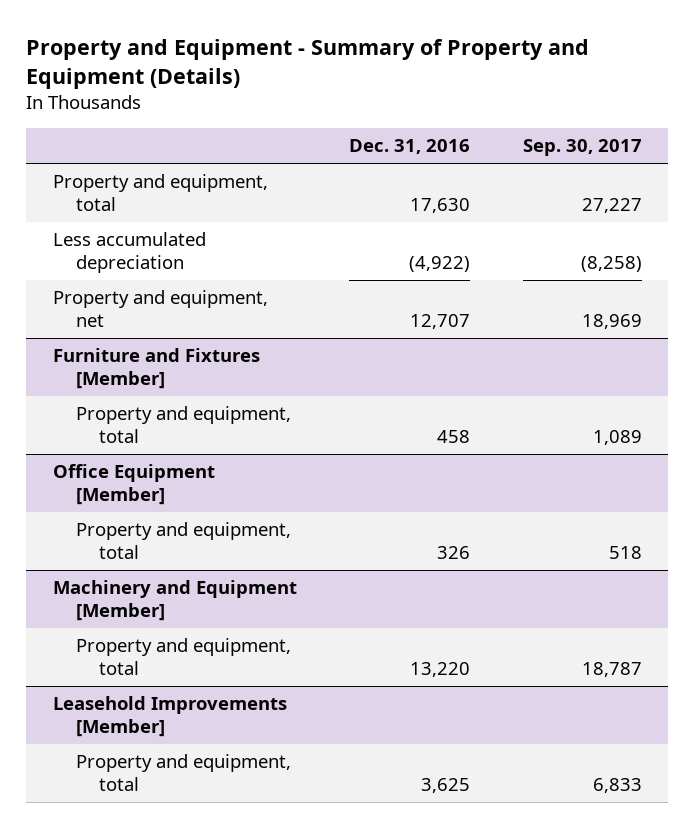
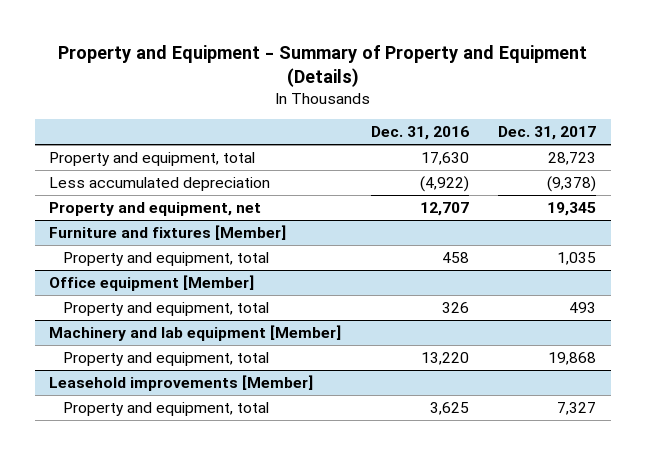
[522,139,642,157] Sep. 30, 2017 -> none
none -> [498,126,597,141] Dec. 31, 2017
[52,348,260,389] Furniture and Fixtures [Member] -> [49,224,287,240] Furniture and fixtures [Member]
[52,464,215,505] Office Equipment [Member] -> [49,274,255,291] Office equipment [Member]
[52,580,297,621] Machinery and Equipment [Member] -> [49,324,342,341] Machinery and lab equipment [Member]
[52,696,287,737] Leasehold Improvements [Member] -> [49,374,314,391] Leasehold improvements [Member]

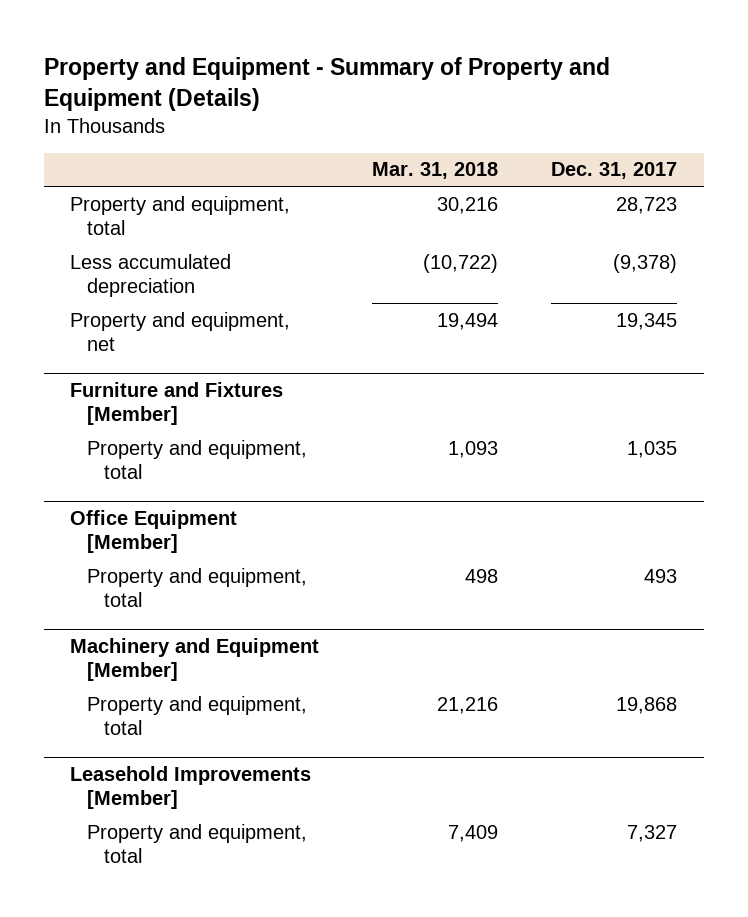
[370,126,469,141] Dec. 31, 2016 -> none
none -> [372,162,499,180] Mar. 31, 2018
[49,224,287,240] Furniture and fixtures [Member] -> [70,381,284,426] Furniture and Fixtures [Member]
[49,274,255,291] Office equipment [Member] -> [70,509,238,554] Office Equipment [Member]
[49,324,342,341] Machinery and lab equipment [Member] -> [70,637,320,682] Machinery and Equipment [Member]
[49,374,314,391] Leasehold improvements [Member] -> [70,765,312,810] Leasehold Improvements [Member]

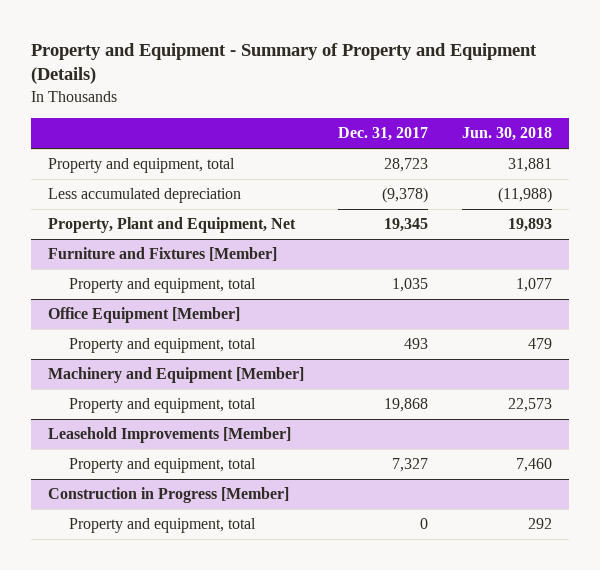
[372,162,499,180] Mar. 31, 2018 -> none
none -> [462,127,553,142] Jun. 30, 2018
[70,311,291,352] Property and equipment, net -> [48,217,297,234] Property, Plant and Equipment, Net
none -> [48,487,290,504] Construction in Progress [Member]
none -> [69,518,257,534] Property and equipment, total

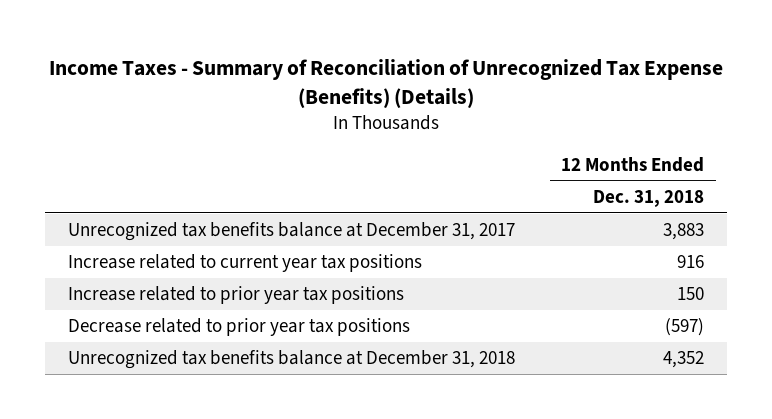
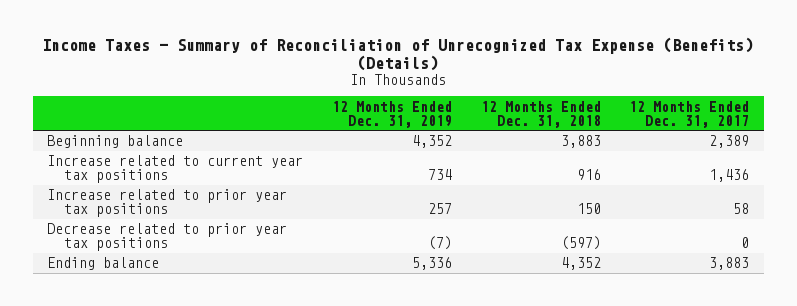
none -> [331,100,452,128] 12 Months Ended Dec. 31, 2019
none -> [629,100,750,128] 12 Months Ended Dec. 31, 2017
[68,222,516,242] Unrecognized tax benefits balance at December 31, 2017 -> [47,135,184,149] Beginning balance
[68,350,516,370] Unrecognized tax benefits balance at December 31, 2018 -> [47,257,160,271] Ending balance

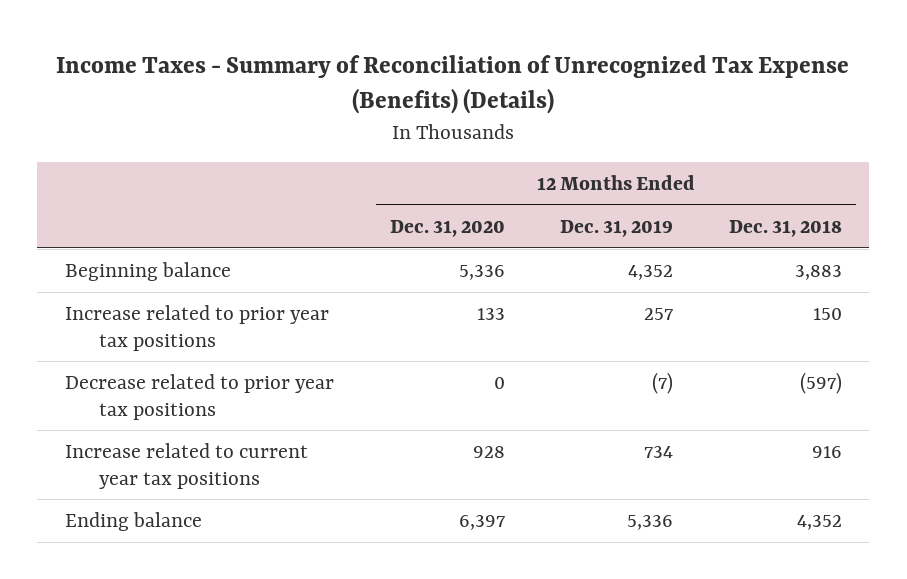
[629,100,750,128] 12 Months Ended Dec. 31, 2017 -> none
none -> [389,219,505,237] Dec. 31, 2020
[47,155,304,184] Increase related to current year tax positions -> [65,442,309,489] Increase related to current year tax positions

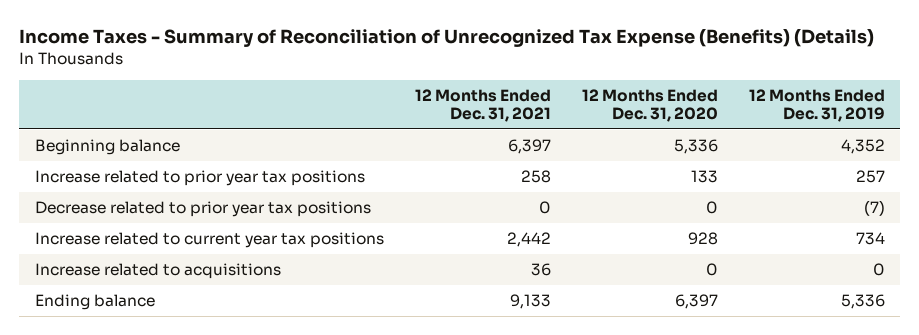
[728,219,842,237] Dec. 31, 2018 -> none
none -> [414,88,551,122] 12 Months Ended Dec. 31, 2021
none -> [34,262,281,279] Increase related to acquisitions

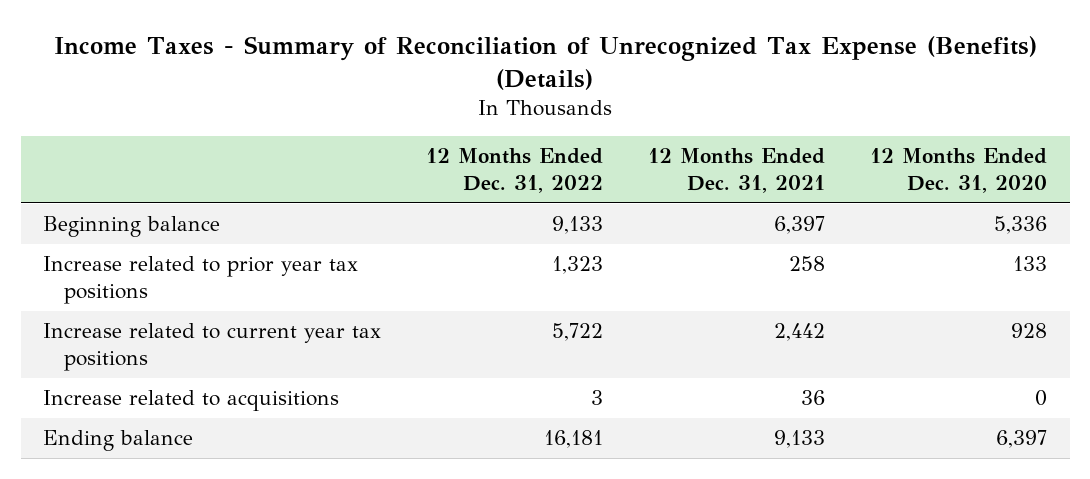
[748,88,885,122] 12 Months Ended Dec. 31, 2019 -> none
none -> [426,148,604,194] 12 Months Ended Dec. 31, 2022
[34,200,371,217] Decrease related to prior year tax positions -> none

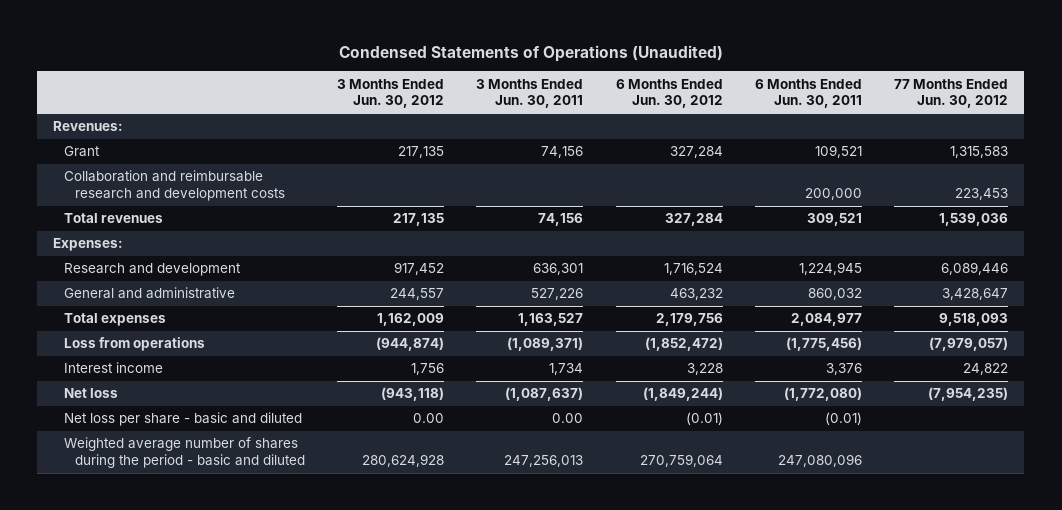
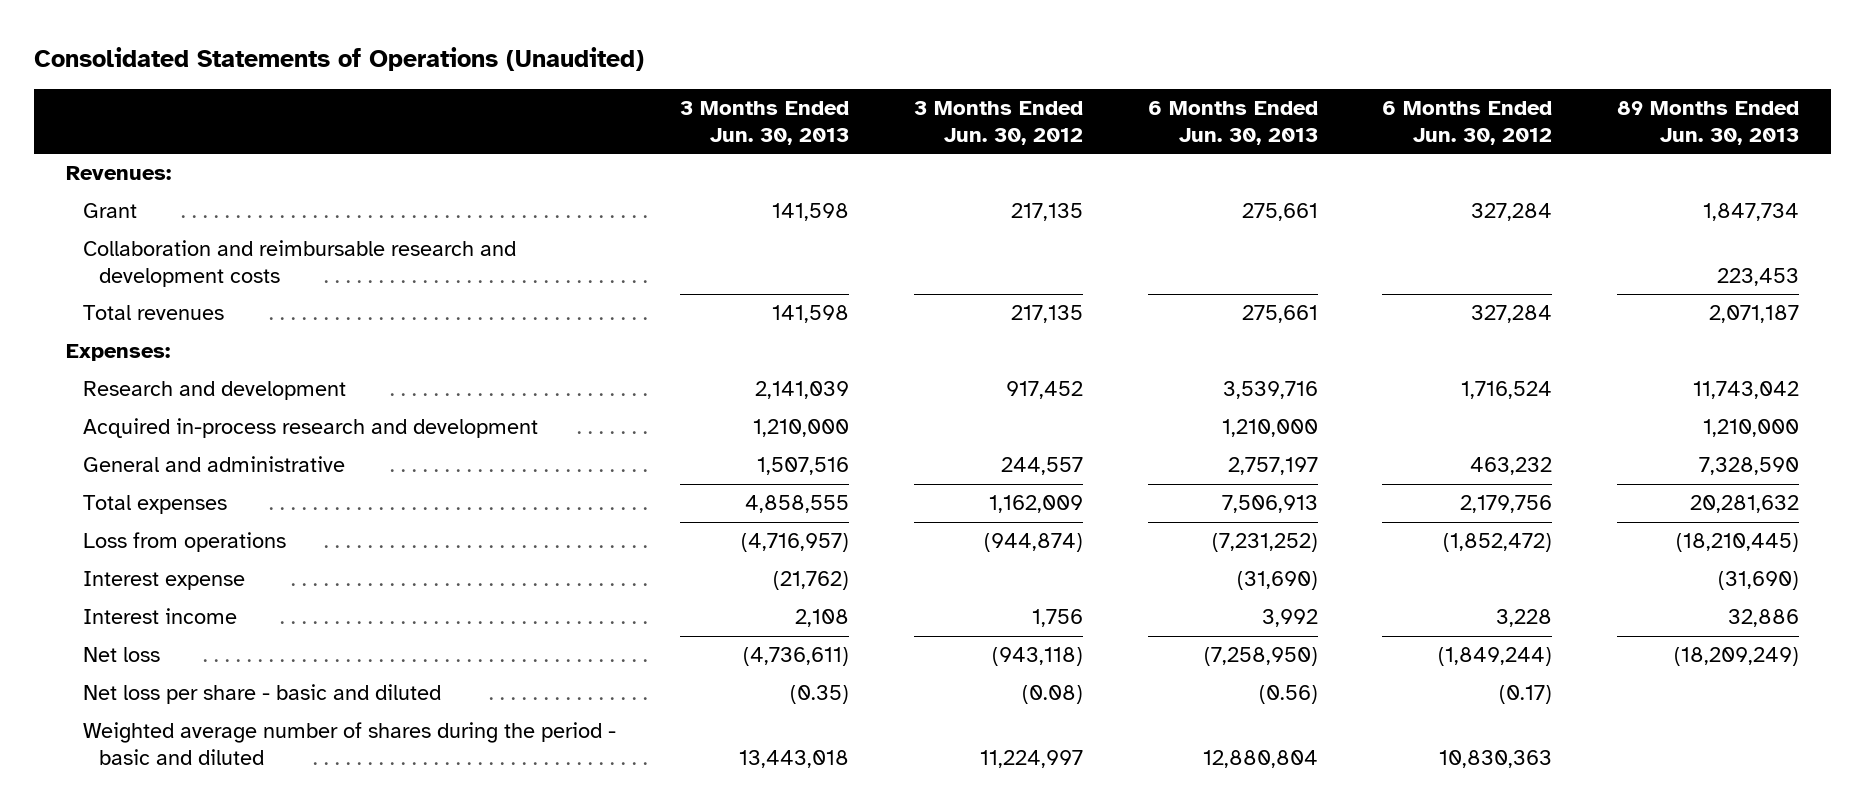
[338,44,723,62] Condensed Statements of Operations (Unaudited) -> [33,47,644,72] Consolidated Statements of Operations (Unaudited)
[476,78,584,109] 3 Months Ended Jun. 30, 2011 -> none
[755,78,863,109] 6 Months Ended Jun. 30, 2011 -> none
[894,78,1009,109] 77 Months Ended Jun. 30, 2012 -> none
none -> [680,100,850,145] 3 Months Ended Jun. 30, 2013
none -> [1147,100,1318,145] 6 Months Ended Jun. 30, 2013
none -> [1617,100,1800,145] 89 Months Ended Jun. 30, 2013
none -> [82,418,538,439] Acquired in-process research and development
none -> [82,571,245,591] Interest expense
[413,413,445,424] 0.00 -> [1022,685,1084,705] (0.08)
[685,412,723,426] (0.01) -> [1499,685,1553,705] (0.17)
[362,454,445,468] 280,624,928 -> [980,749,1084,768] 11,224,997
[639,454,723,468] 270,759,064 -> [1439,749,1553,768] 10,830,363

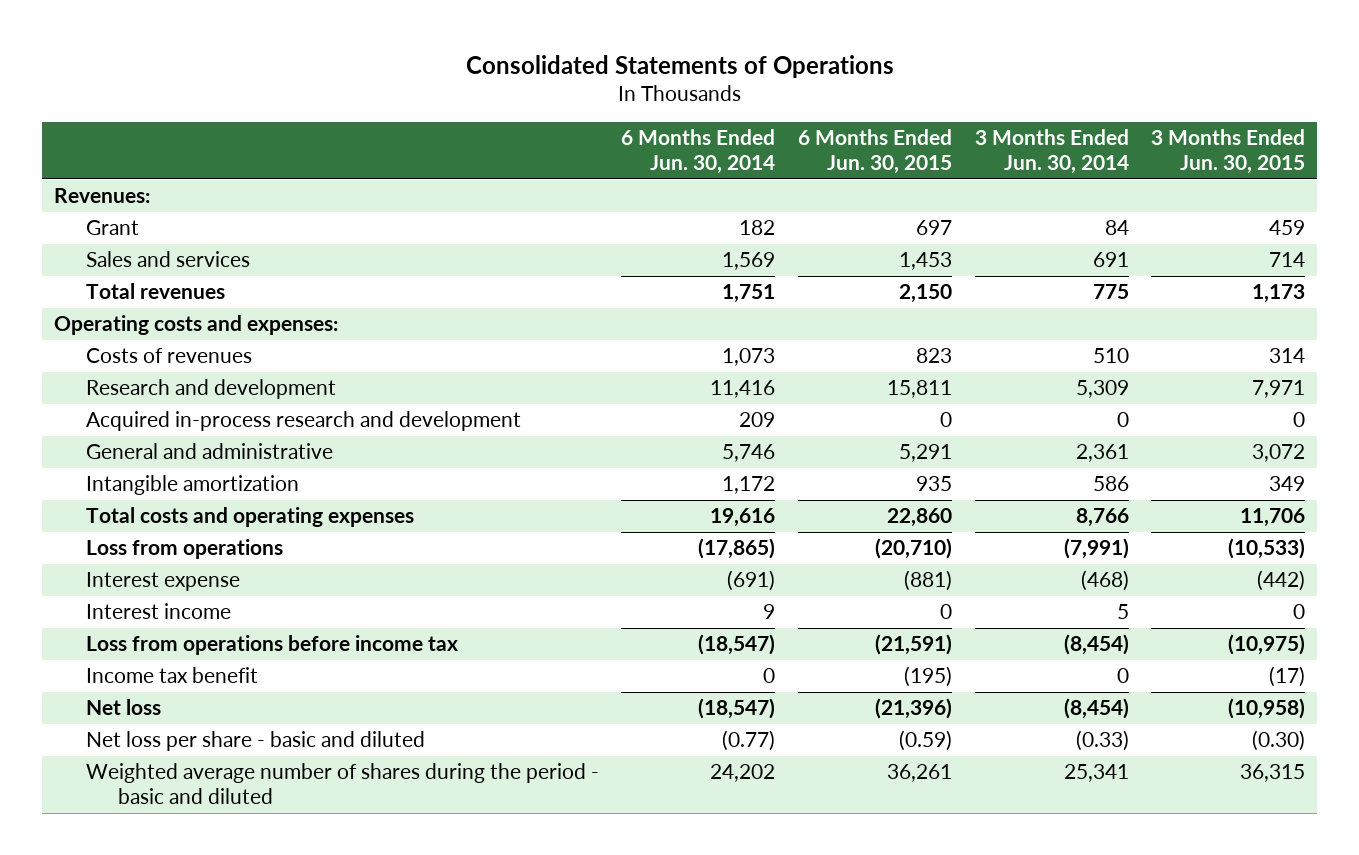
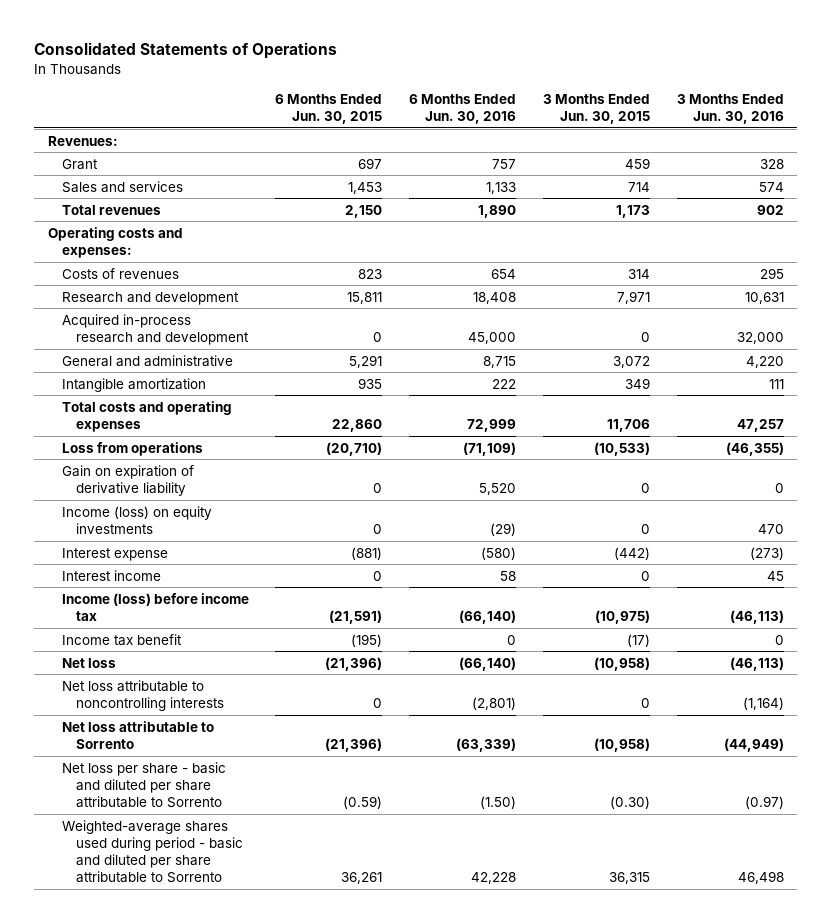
[621,129,776,174] 6 Months Ended Jun. 30, 2014 -> none
[974,129,1129,174] 3 Months Ended Jun. 30, 2014 -> none
none -> [409,94,517,125] 6 Months Ended Jun. 30, 2016
none -> [676,94,784,125] 3 Months Ended Jun. 30, 2016
none -> [61,464,194,496] Gain on expiration of derivative liability
none -> [61,505,212,534] Income (loss) on equity investments
[85,635,458,656] Loss from operations before income tax -> [61,592,249,621] Income (loss) before income tax
none -> [61,679,224,711] Net loss attributable to noncontrolling interests
none -> [61,720,214,749] Net loss attributable to Sorrento
[85,731,425,752] Net loss per share - basic and diluted -> [61,761,226,808] Net loss per share - basic and diluted per share attributable to Sorrento
[85,763,599,804] Weighted average number of shares during the period - basic and diluted -> [61,819,243,884] Weighted-average shares used during period - basic and diluted per share attributable to Sorrento

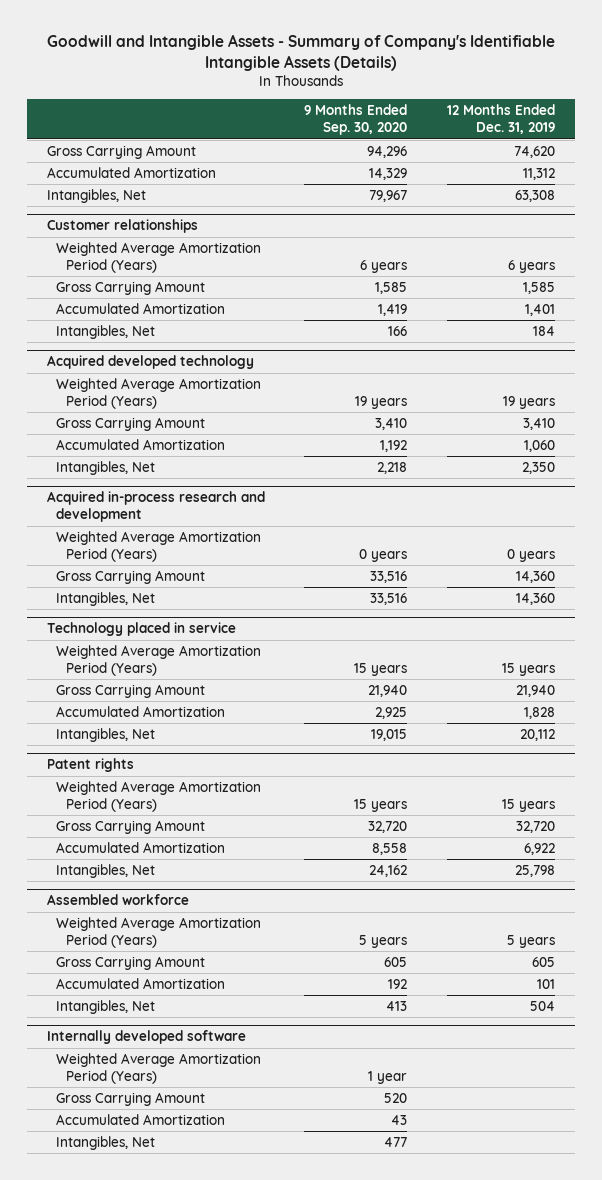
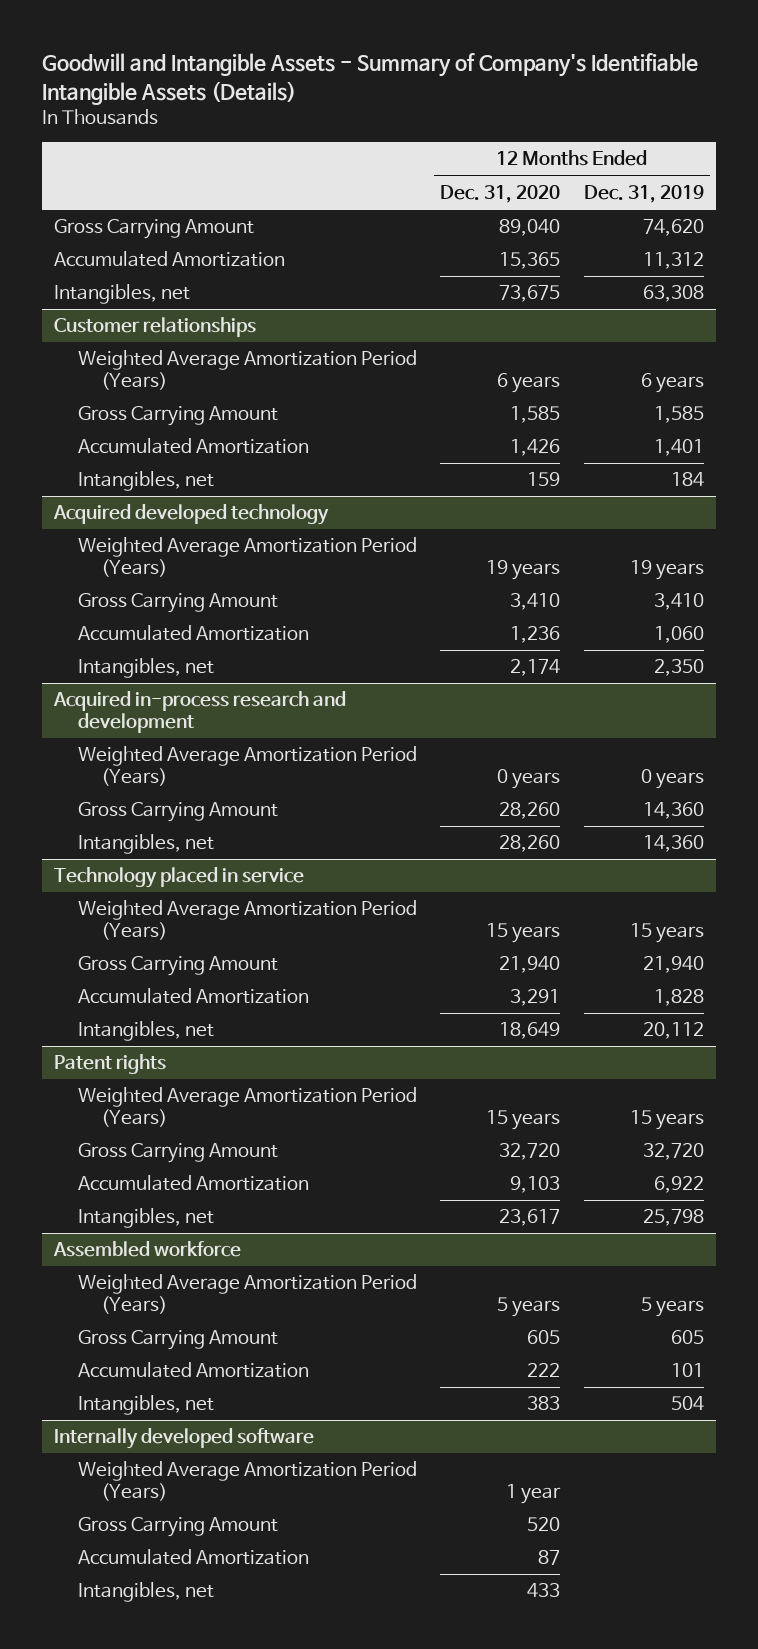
[304,104,408,136] 9 Months Ended Sep. 30, 2020 -> none
none -> [440,184,561,203] Dec. 31, 2020
[46,188,146,203] Intangibles, Net -> [53,284,190,305] Intangibles, net
[56,324,156,339] Intangibles, Net -> [77,471,214,492] Intangibles, net
[56,460,156,475] Intangibles, Net -> [77,658,214,679] Intangibles, net
[56,591,156,606] Intangibles, Net -> [77,834,214,855] Intangibles, net
[56,727,156,742] Intangibles, Net -> [77,1021,214,1042] Intangibles, net
[56,863,156,878] Intangibles, Net -> [77,1208,214,1229] Intangibles, net
[56,999,156,1014] Intangibles, Net -> [77,1395,214,1416] Intangibles, net
[56,1135,156,1150] Intangibles, Net -> [77,1582,214,1603] Intangibles, net

